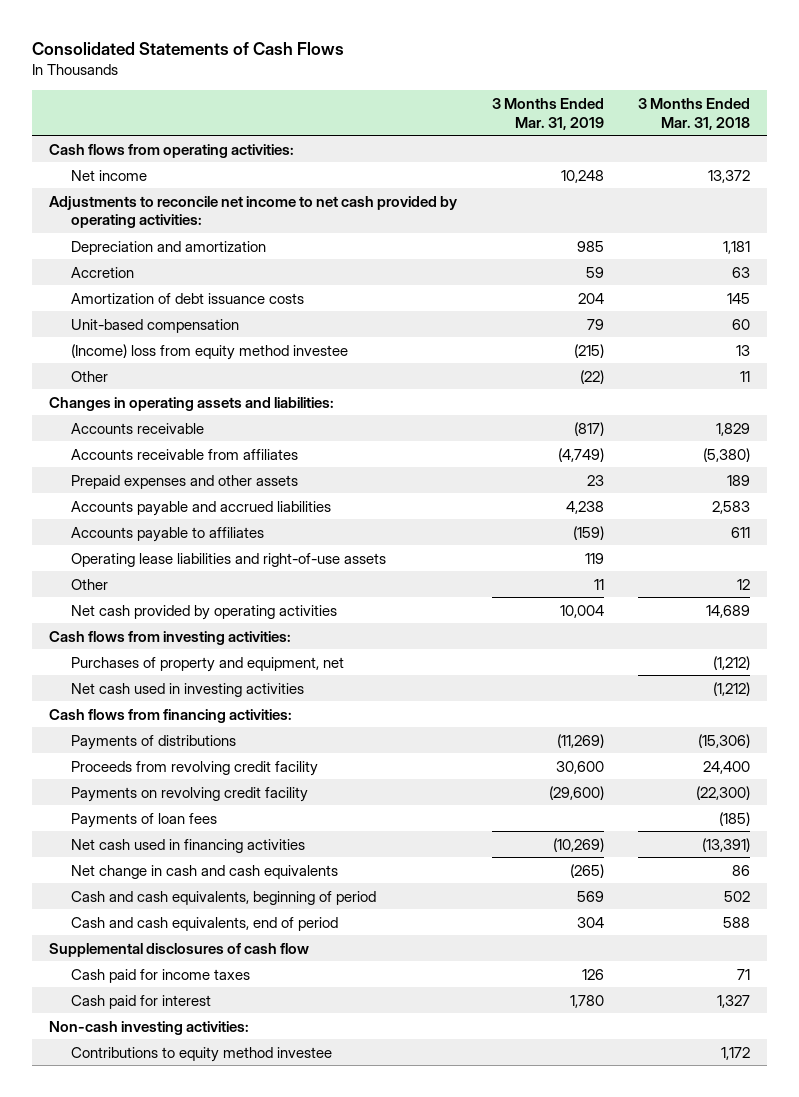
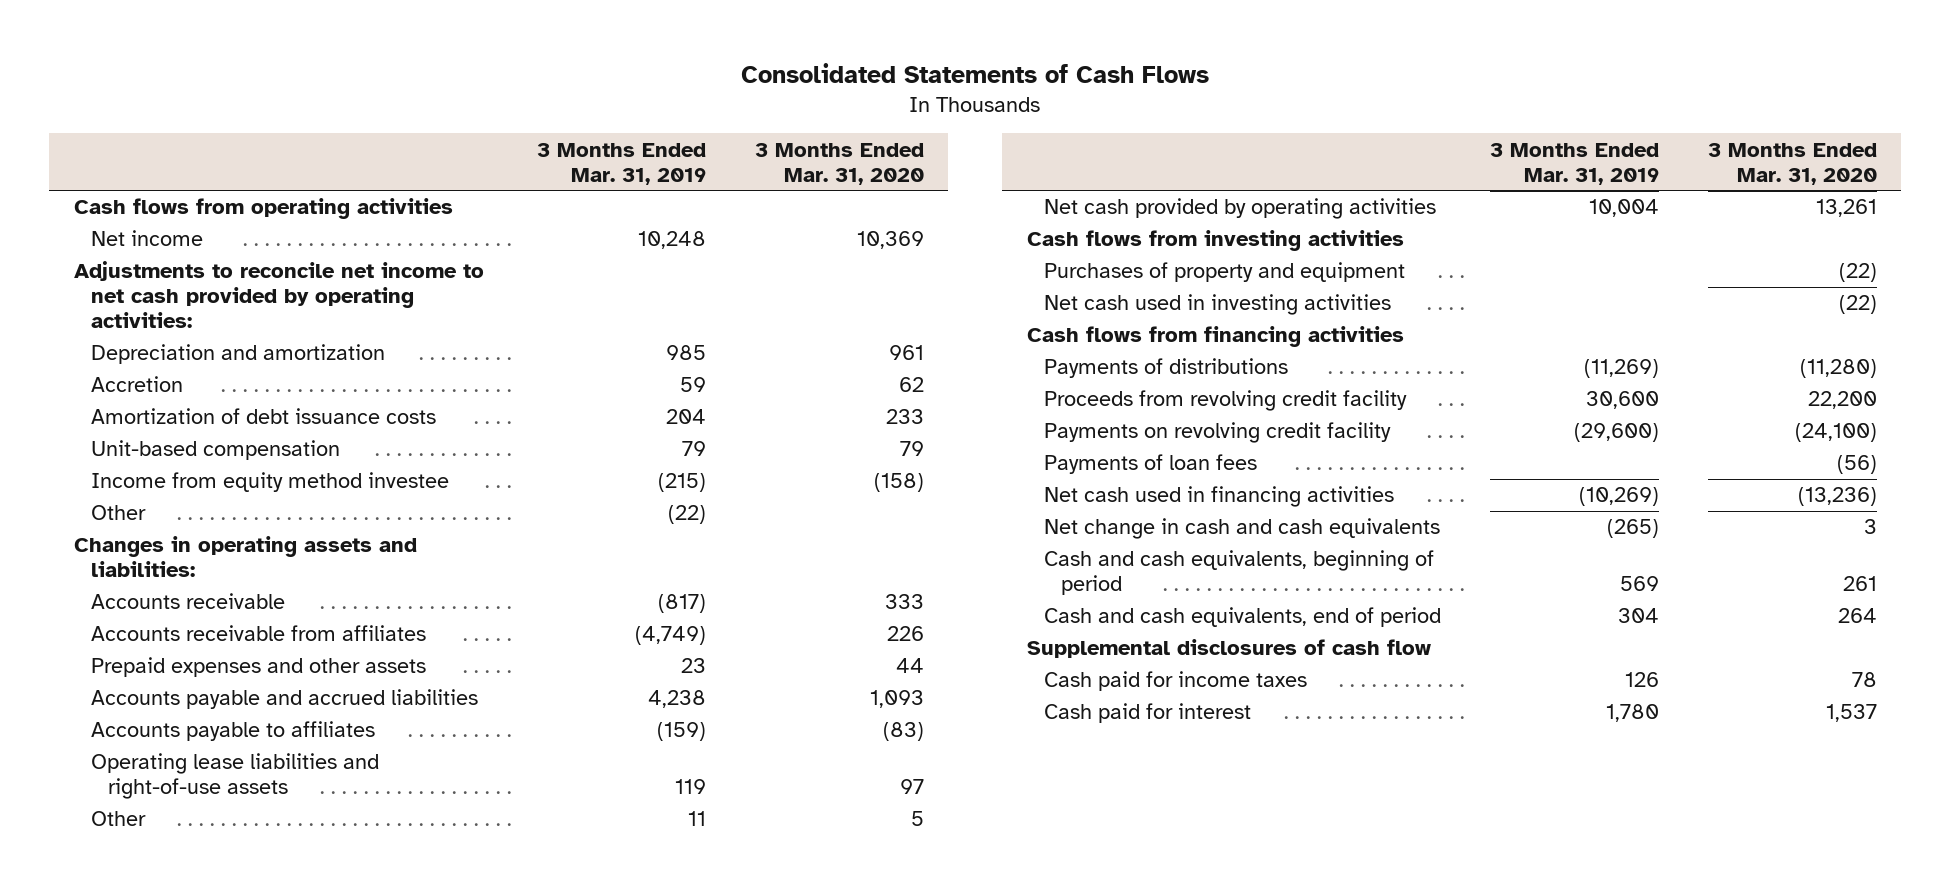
[638,97,751,130] 3 Months Ended Mar. 31, 2018 -> none
none -> [754,142,924,185] 3 Months Ended Mar. 31, 2020
[49,143,295,158] Cash flows from operating activities: -> [73,198,453,220] Cash flows from operating activities
[71,343,349,360] (Income) loss from equity method investee -> [91,472,450,493] Income from equity method investee
[49,630,292,645] Cash flows from investing activities: -> [1026,230,1404,252] Cash flows from investing activities
[71,656,345,672] Purchases of property and equipment, net -> [1043,262,1405,283] Purchases of property and equipment
[49,708,293,723] Cash flows from financing activities: -> [1026,326,1404,348] Cash flows from financing activities
[49,1020,250,1035] Non-cash investing activities: -> none
[71,1046,333,1062] Contributions to equity method investee -> none

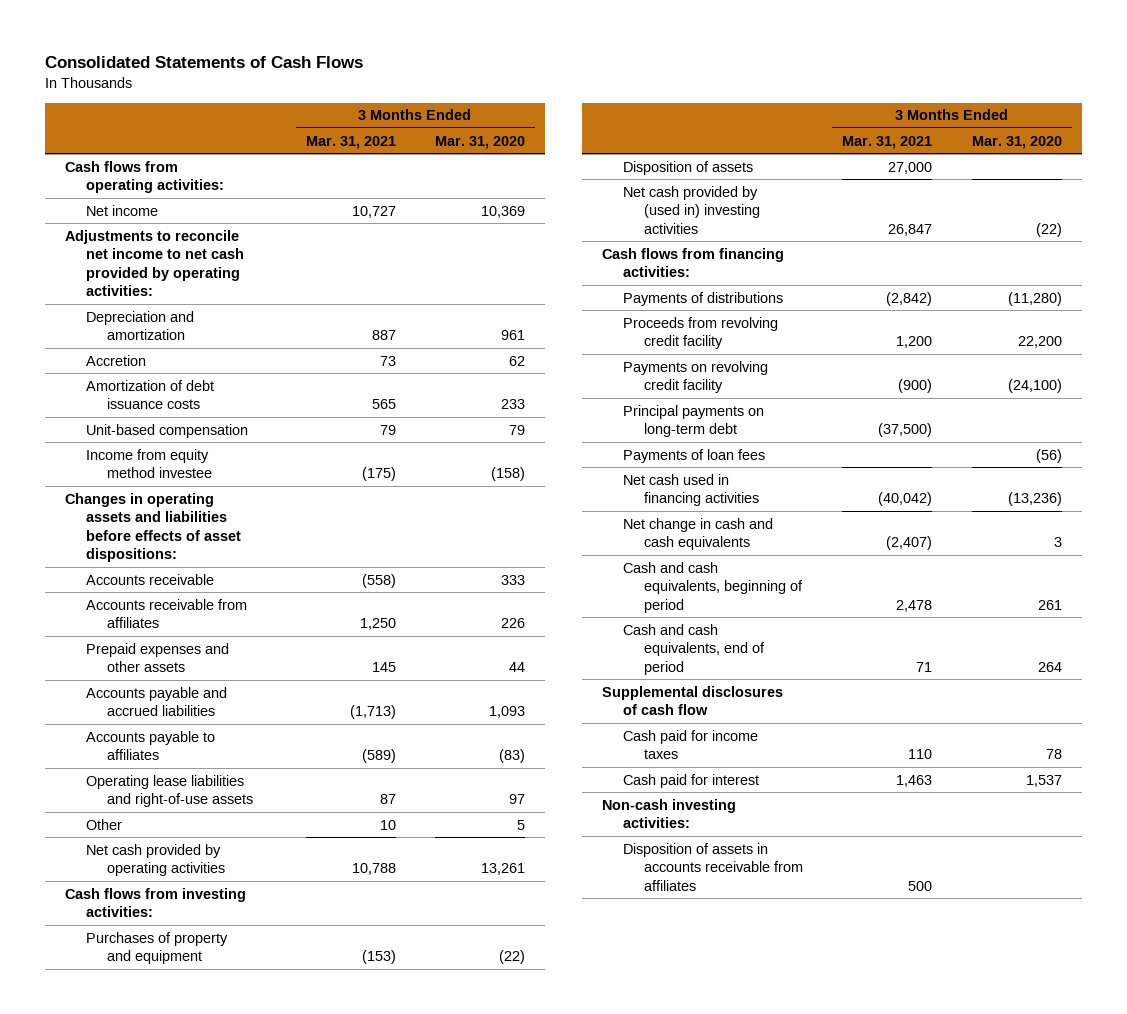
[536,142,706,185] 3 Months Ended Mar. 31, 2019 -> none
none -> [305,135,396,149] Mar. 31, 2021
[73,198,453,220] Cash flows from operating activities -> [65,160,224,194] Cash flows from operating activities:
[91,505,147,521] Other -> none
[73,536,417,578] Changes in operating assets and liabilities: -> [65,492,241,563] Changes in operating assets and liabilities before effects of asset dispositions:
[1026,230,1404,252] Cash flows from investing activities -> [65,887,247,918] Cash flows from investing activities:
none -> [622,160,753,175] Disposition of assets
[1043,294,1391,316] Net cash used in investing activities -> [622,185,760,234] Net cash provided by (used in) investing activities
[1026,326,1404,348] Cash flows from financing activities -> [601,247,784,278] Cash flows from financing activities:
none -> [622,404,764,438] Principal payments on long-term debt
none -> [601,798,736,829] Non-cash investing activities:
none -> [622,842,803,891] Disposition of assets in accounts receivable from affiliates

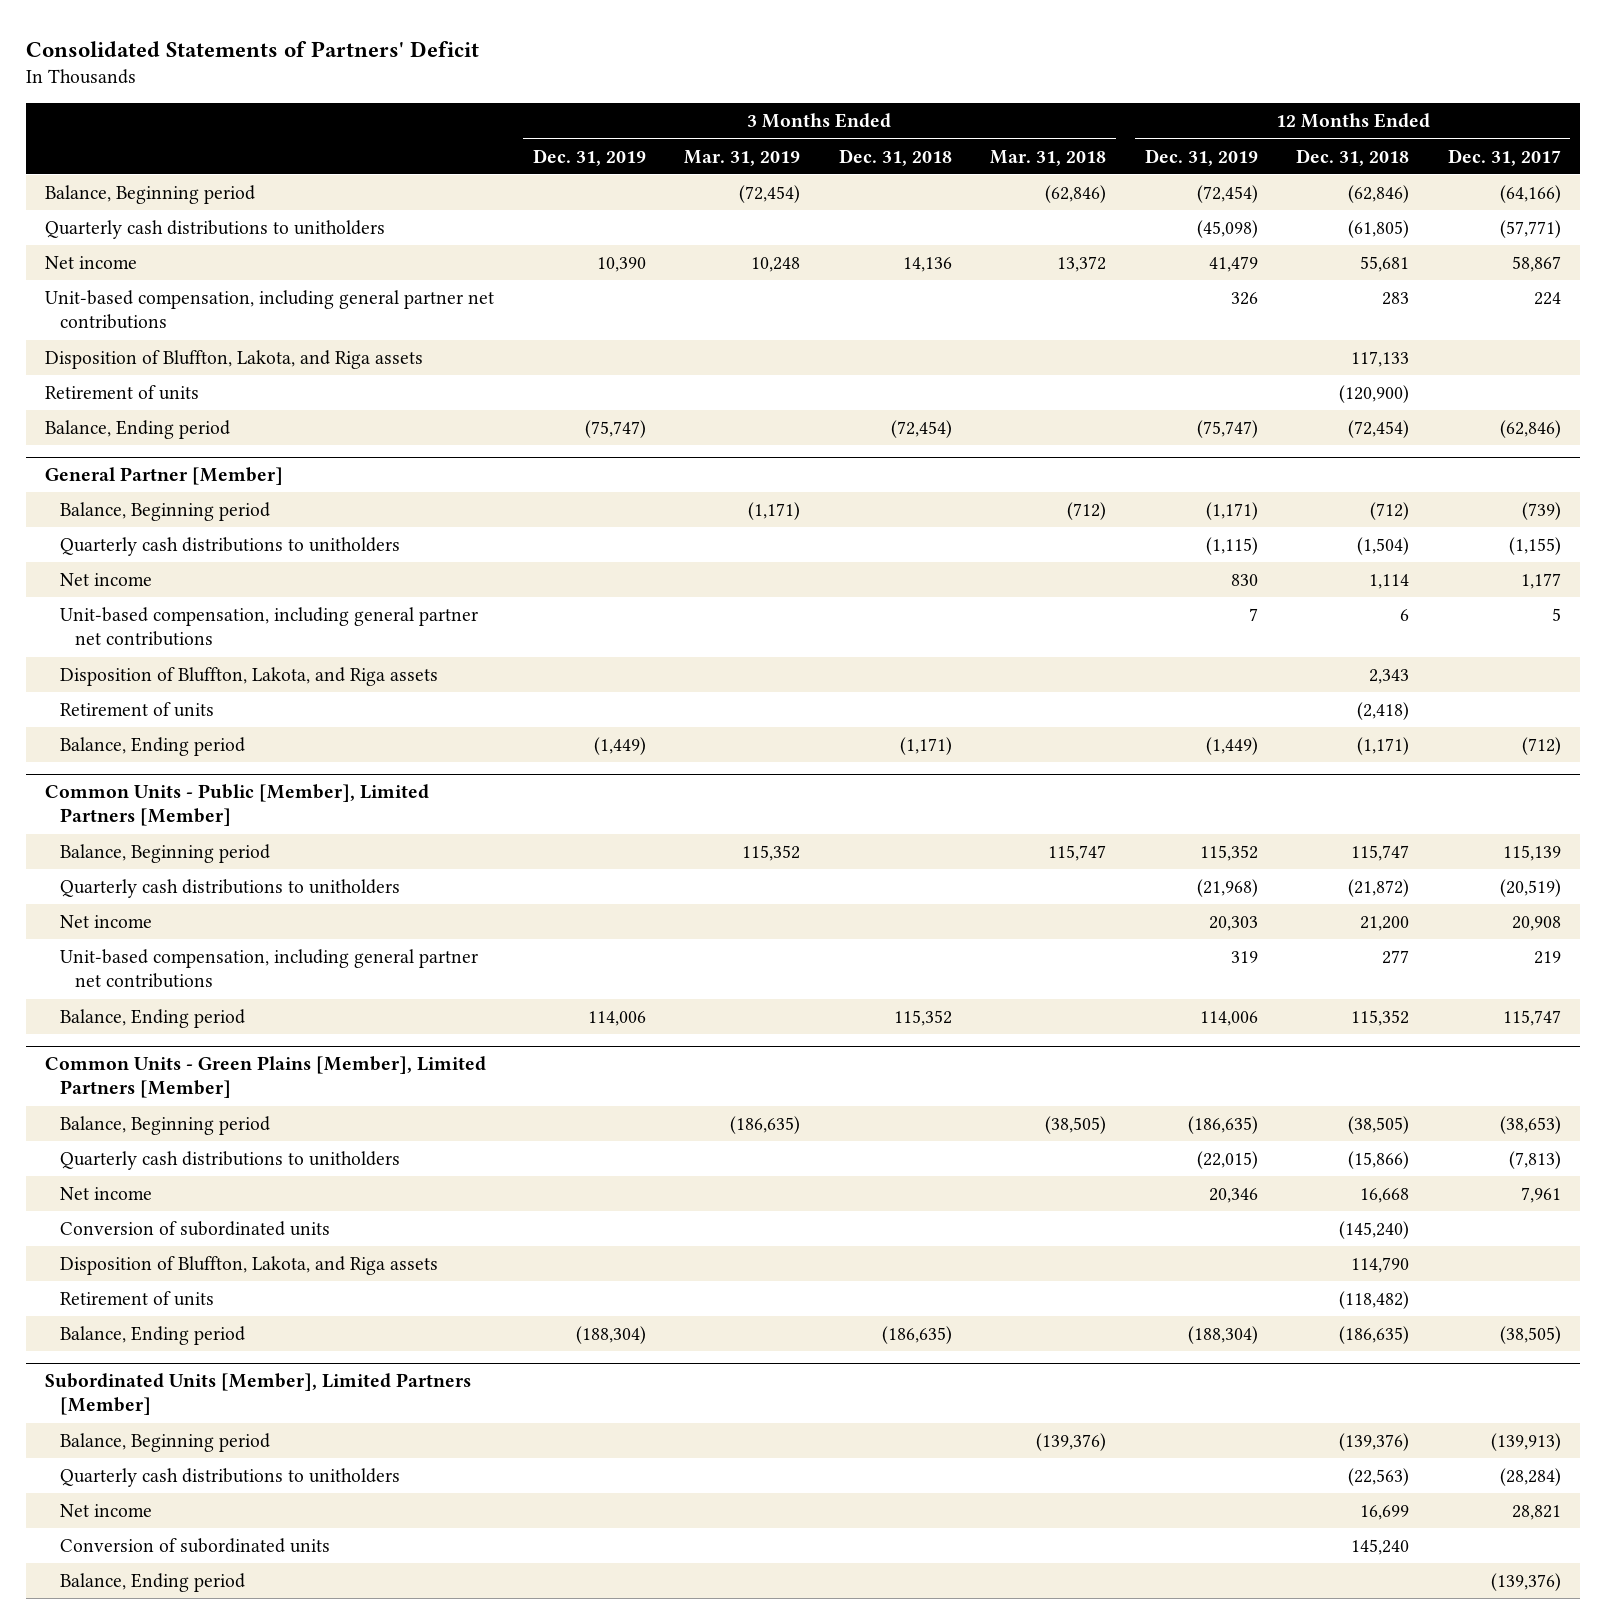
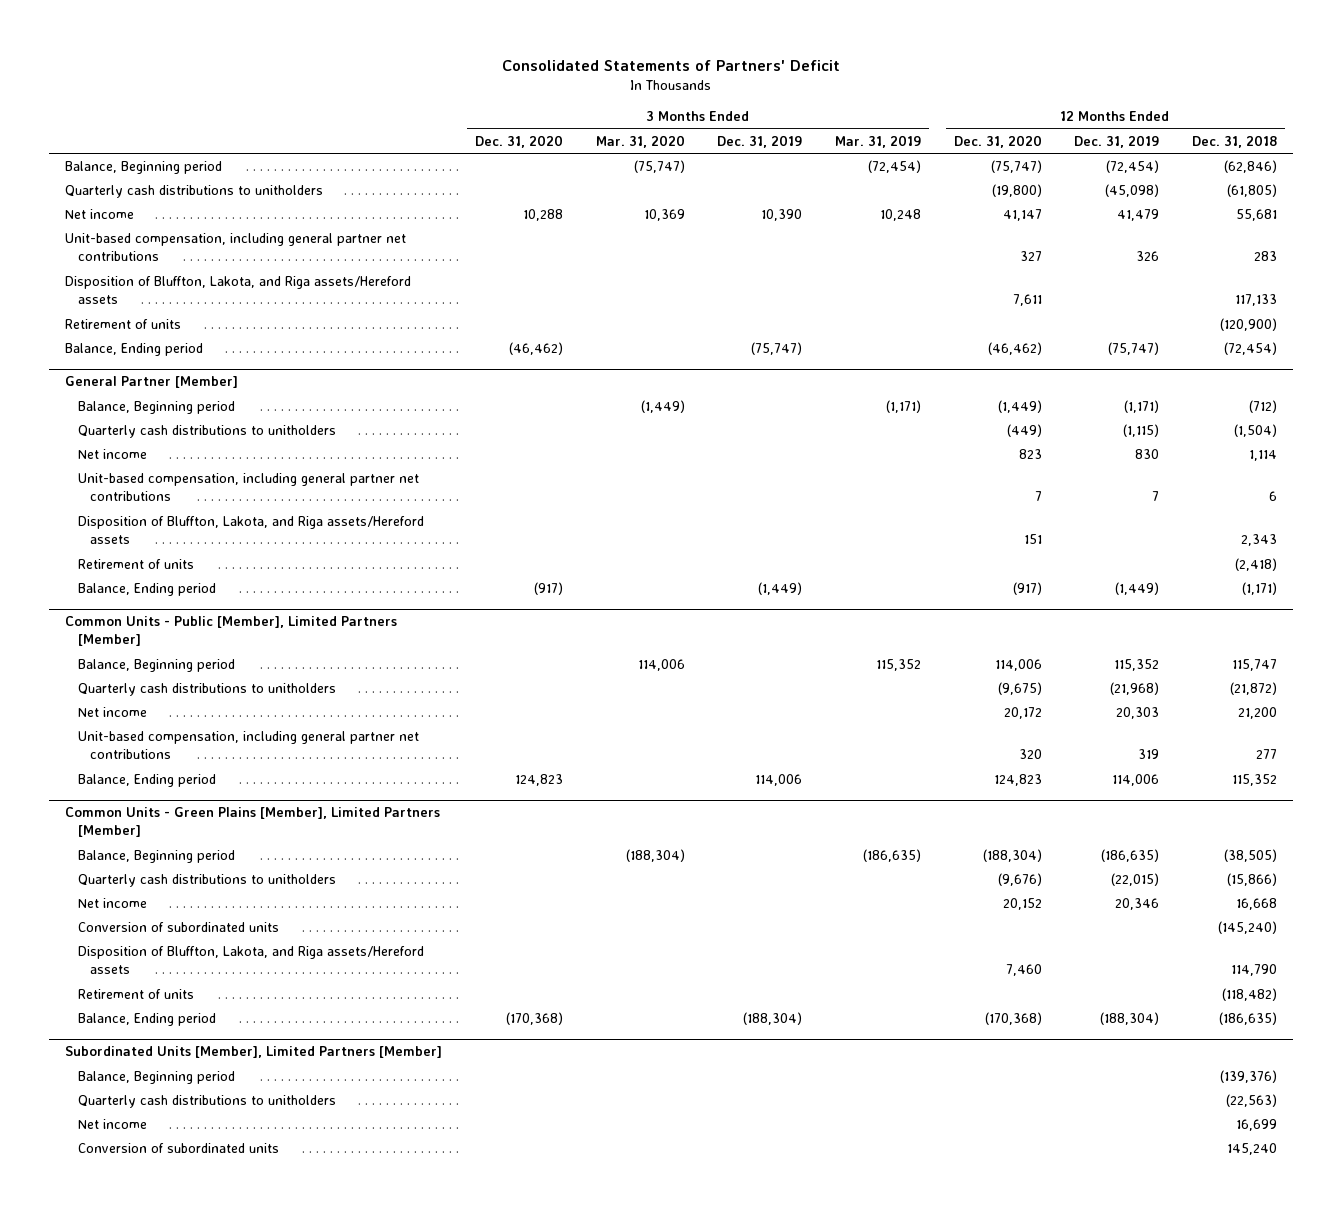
[838,148,952,166] Dec. 31, 2018 -> none
[990,149,1107,166] Mar. 31, 2018 -> none
[1447,148,1561,166] Dec. 31, 2017 -> none
none -> [475,134,564,148] Dec. 31, 2020
none -> [595,134,685,148] Mar. 31, 2020
none -> [953,134,1042,148] Dec. 31, 2020
[45,350,424,370] Disposition of Bluffton, Lakota, and Riga assets -> [65,276,412,305] Disposition of Bluffton, Lakota, and Riga assets/Hereford assets
[59,667,438,687] Disposition of Bluffton, Lakota, and Riga assets -> [77,516,424,545] Disposition of Bluffton, Lakota, and Riga assets/Hereford assets
[59,1256,438,1276] Disposition of Bluffton, Lakota, and Riga assets -> [77,946,424,975] Disposition of Bluffton, Lakota, and Riga assets/Hereford assets
[59,1573,245,1593] Balance, Ending period -> none

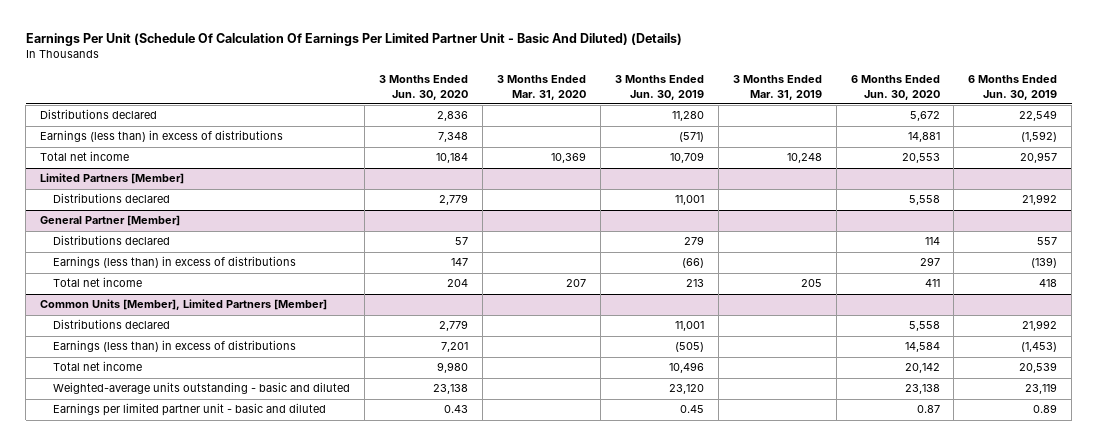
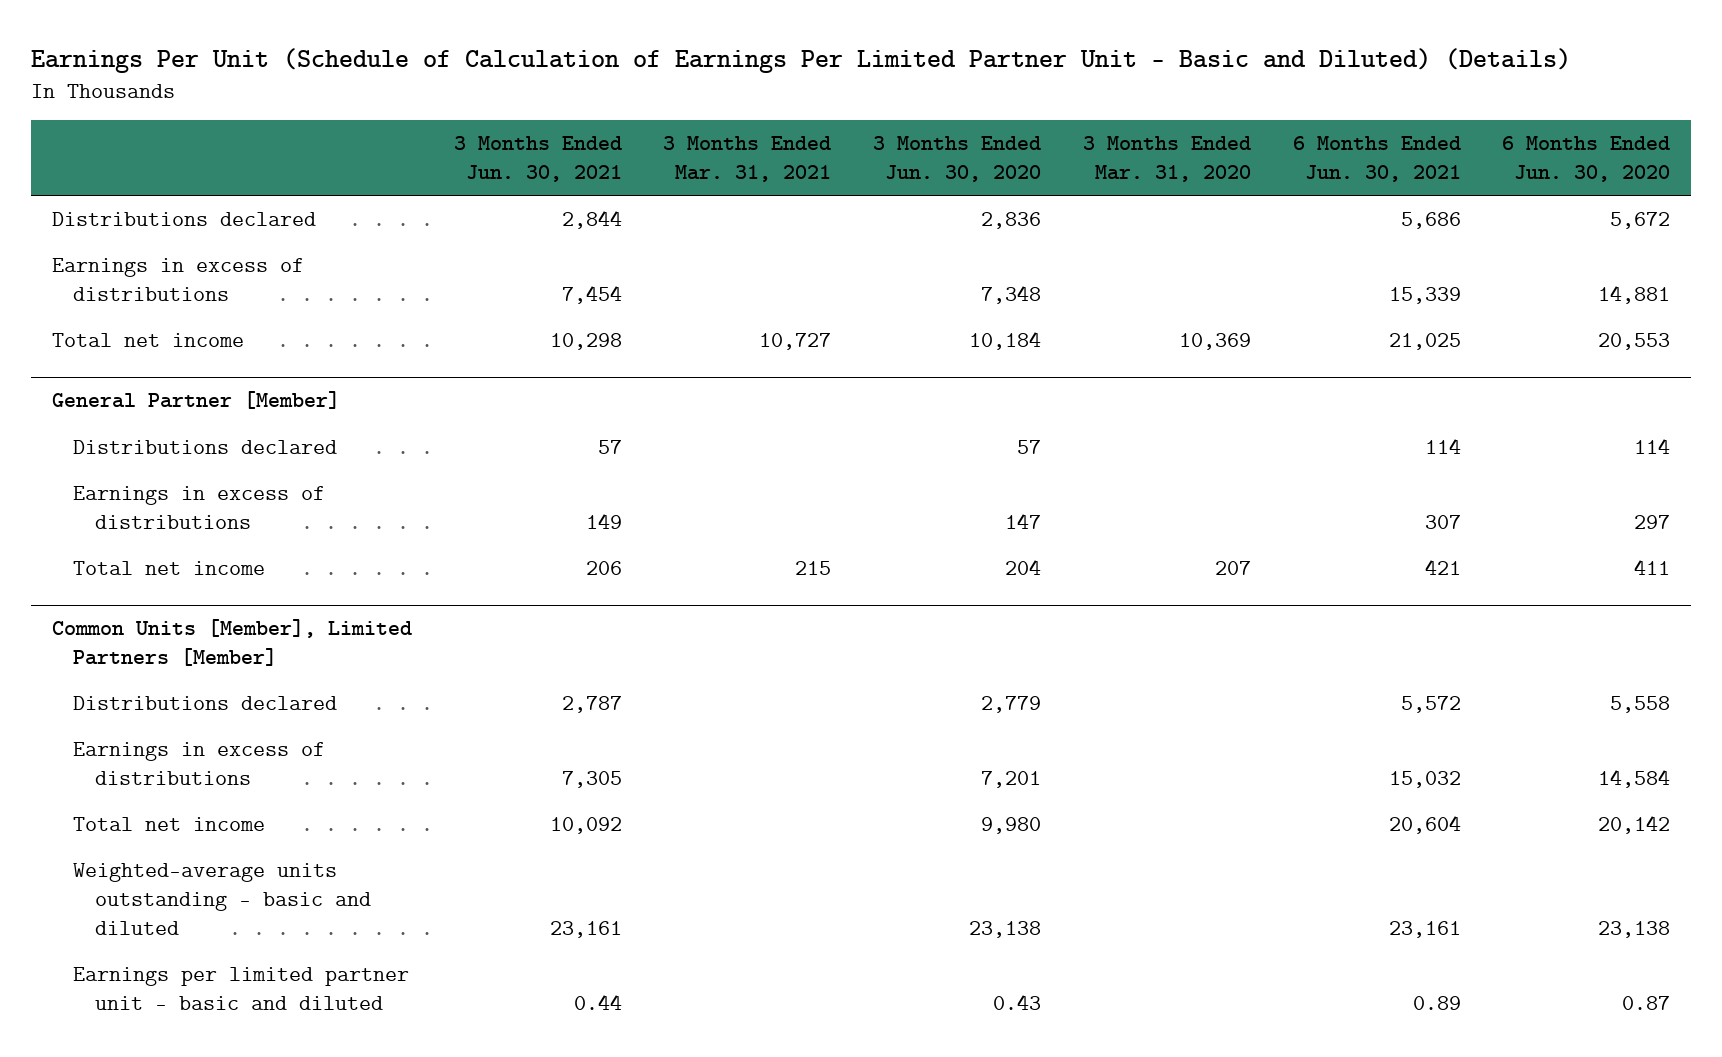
[25,32,682,46] Earnings Per Unit (Schedule Of Calculation Of Earnings Per Limited Partner Unit - Basic And Diluted) (Details) -> [31,47,1572,73] Earnings Per Unit (Schedule of Calculation of Earnings Per Limited Partner Unit - Basic and Diluted) (Details)
[614,75,704,100] 3 Months Ended Jun. 30, 2019 -> none
[732,75,822,100] 3 Months Ended Mar. 31, 2019 -> none
[968,75,1058,100] 6 Months Ended Jun. 30, 2019 -> none
none -> [453,136,622,183] 3 Months Ended Jun. 30, 2021
none -> [663,136,832,183] 3 Months Ended Mar. 31, 2021
none -> [1292,136,1461,183] 6 Months Ended Jun. 30, 2021
[40,130,284,143] Earnings (less than) in excess of distributions -> [52,258,305,301] Earnings in excess of distributions
[40,173,185,185] Limited Partners [Member] -> none
[53,193,171,204] Distributions declared -> none
[53,256,297,269] Earnings (less than) in excess of distributions -> [73,486,326,529] Earnings in excess of distributions
[53,340,297,353] Earnings (less than) in excess of distributions -> [73,742,326,785] Earnings in excess of distributions

